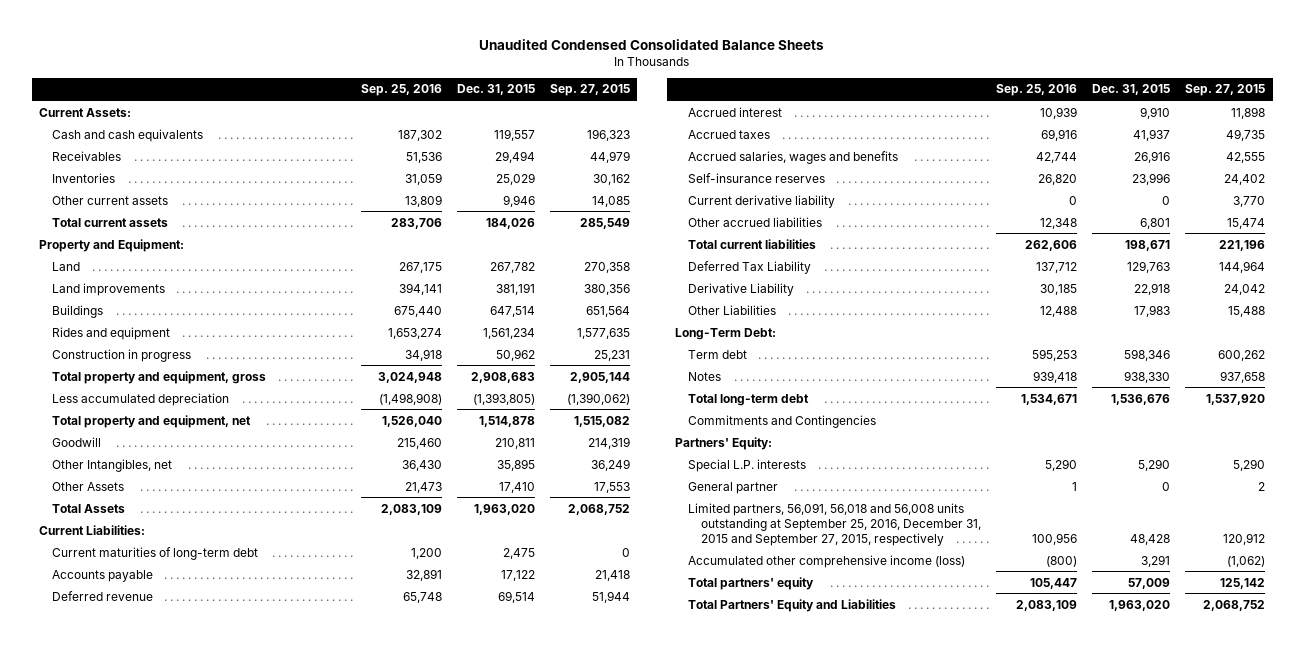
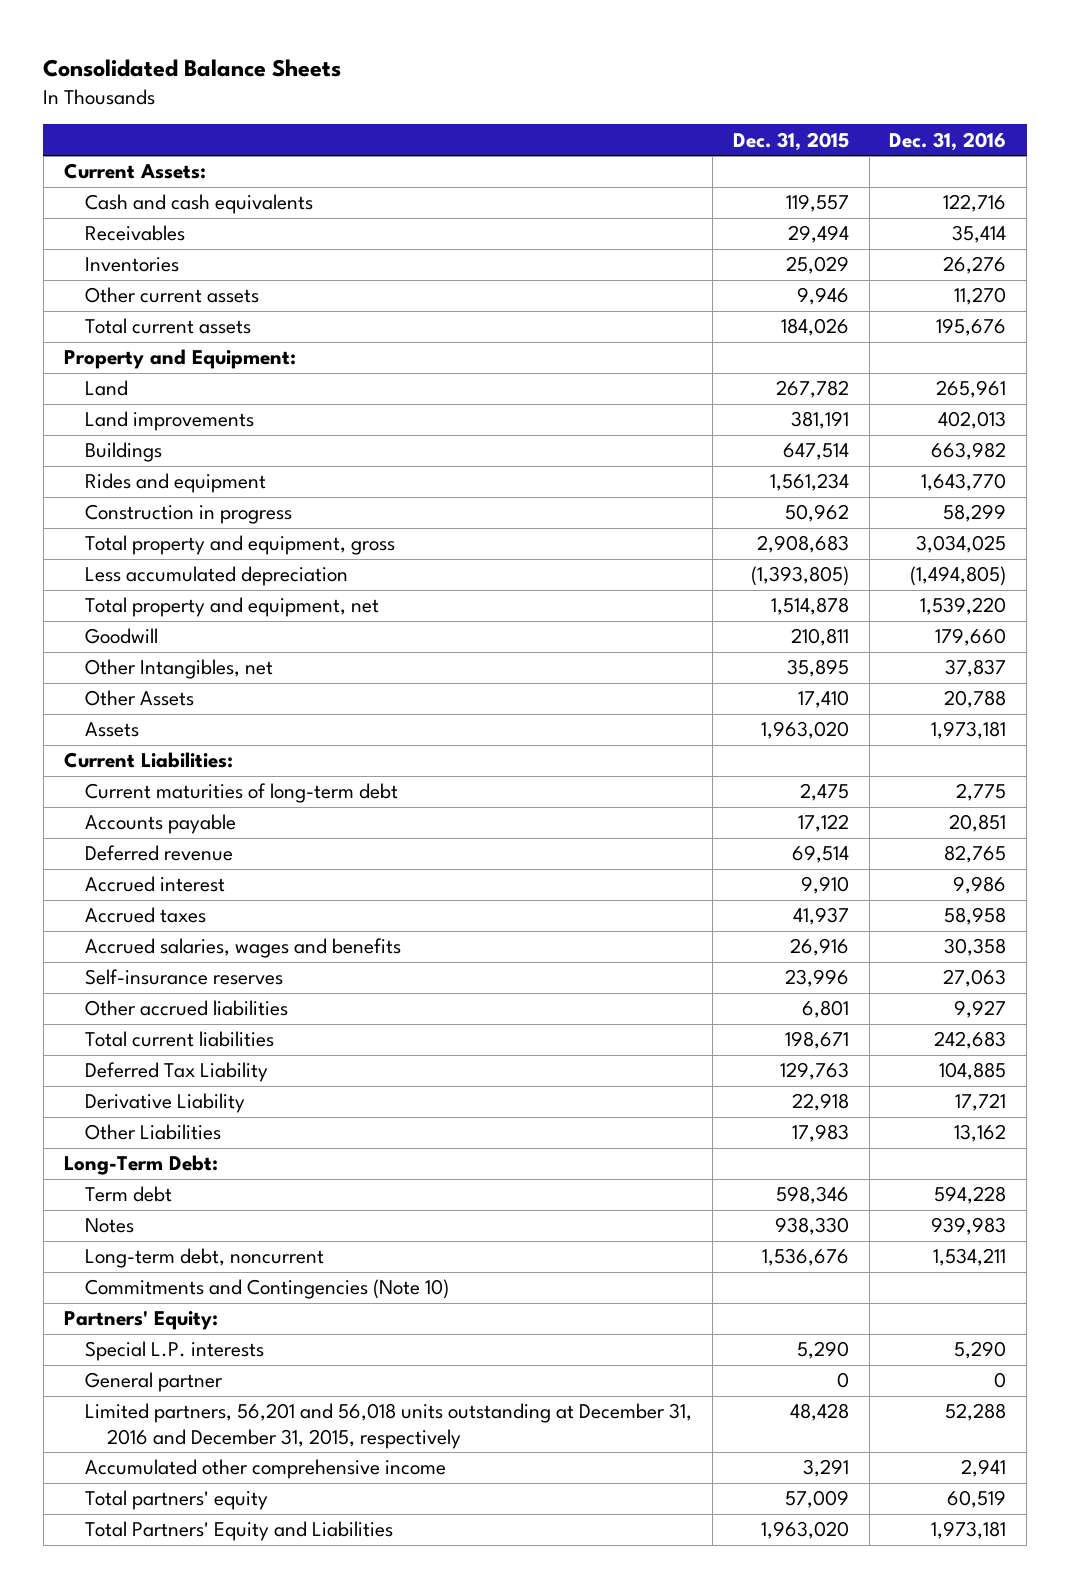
[479,38,825,50] Unaudited Condensed Consolidated Balance Sheets -> [43,58,342,77] Consolidated Balance Sheets
[360,84,442,97] Sep. 25, 2016 -> none
[549,84,630,97] Sep. 27, 2015 -> none
none -> [889,131,1007,151] Dec. 31, 2016
[52,503,126,513] Total Assets -> [85,722,140,738] Assets
[687,194,835,208] Current derivative liability -> none
[687,393,809,406] Total long-term debt -> [85,1248,325,1269] Long-term debt, noncurrent
[687,414,876,428] Commitments and Contingencies -> [85,1279,450,1300] Commitments and Contingencies (Note 10)
[687,502,982,546] Limited partners, 56,091, 56,018 and 56,008 units outstanding at September 25, 2016, December 31, 2015 and September 27, 2015, respectively -> [85,1403,693,1449] Limited partners, 56,201 and 56,018 units outstanding at December 31, 2016 and December 31, 2015, respectively
[687,554,965,568] Accumulated other comprehensive income (loss) -> [85,1459,447,1480] Accumulated other comprehensive income

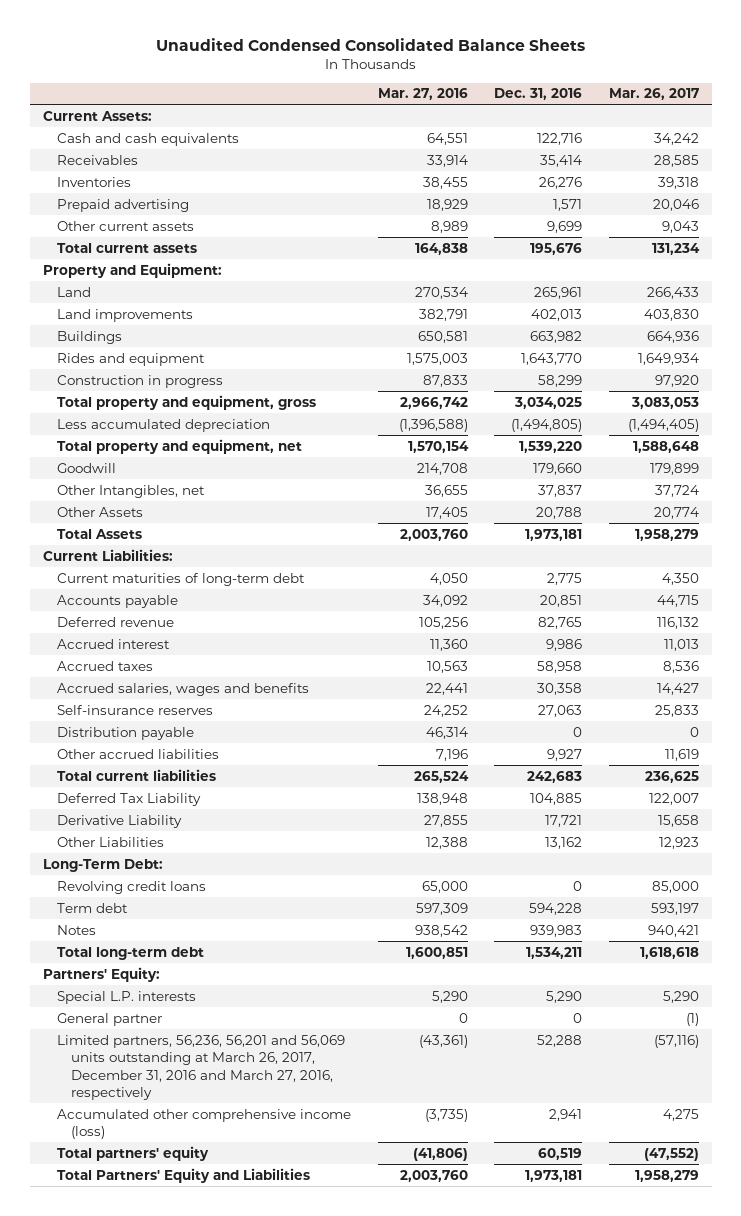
[43,58,342,77] Consolidated Balance Sheets -> [155,37,585,51] Unaudited Condensed Consolidated Balance Sheets
[732,131,849,151] Dec. 31, 2015 -> none
none -> [377,88,468,101] Mar. 27, 2016
none -> [608,88,699,101] Mar. 26, 2017
none -> [57,198,190,212] Prepaid advertising
[954,287,1007,306] 11,270 -> [547,220,583,233] 9,699
[85,722,140,738] Assets -> [57,528,143,539] Total Assets
none -> [57,726,195,740] Distribution payable
none -> [57,880,207,894] Revolving credit loans
[85,1279,450,1300] Commitments and Contingencies (Note 10) -> none
[85,1248,325,1269] Long-term debt, noncurrent -> [57,946,205,960] Total long-term debt
[85,1403,693,1449] Limited partners, 56,201 and 56,018 units outstanding at December 31, 2016 and December 31, 2015, respectively -> [57,1034,346,1101] Limited partners, 56,236, 56,201 and 56,069 units outstanding at March 26, 2017, December 31, 2016 and March 27, 2016, respectively
[85,1459,447,1480] Accumulated other comprehensive income -> [57,1108,352,1140] Accumulated other comprehensive income (loss)

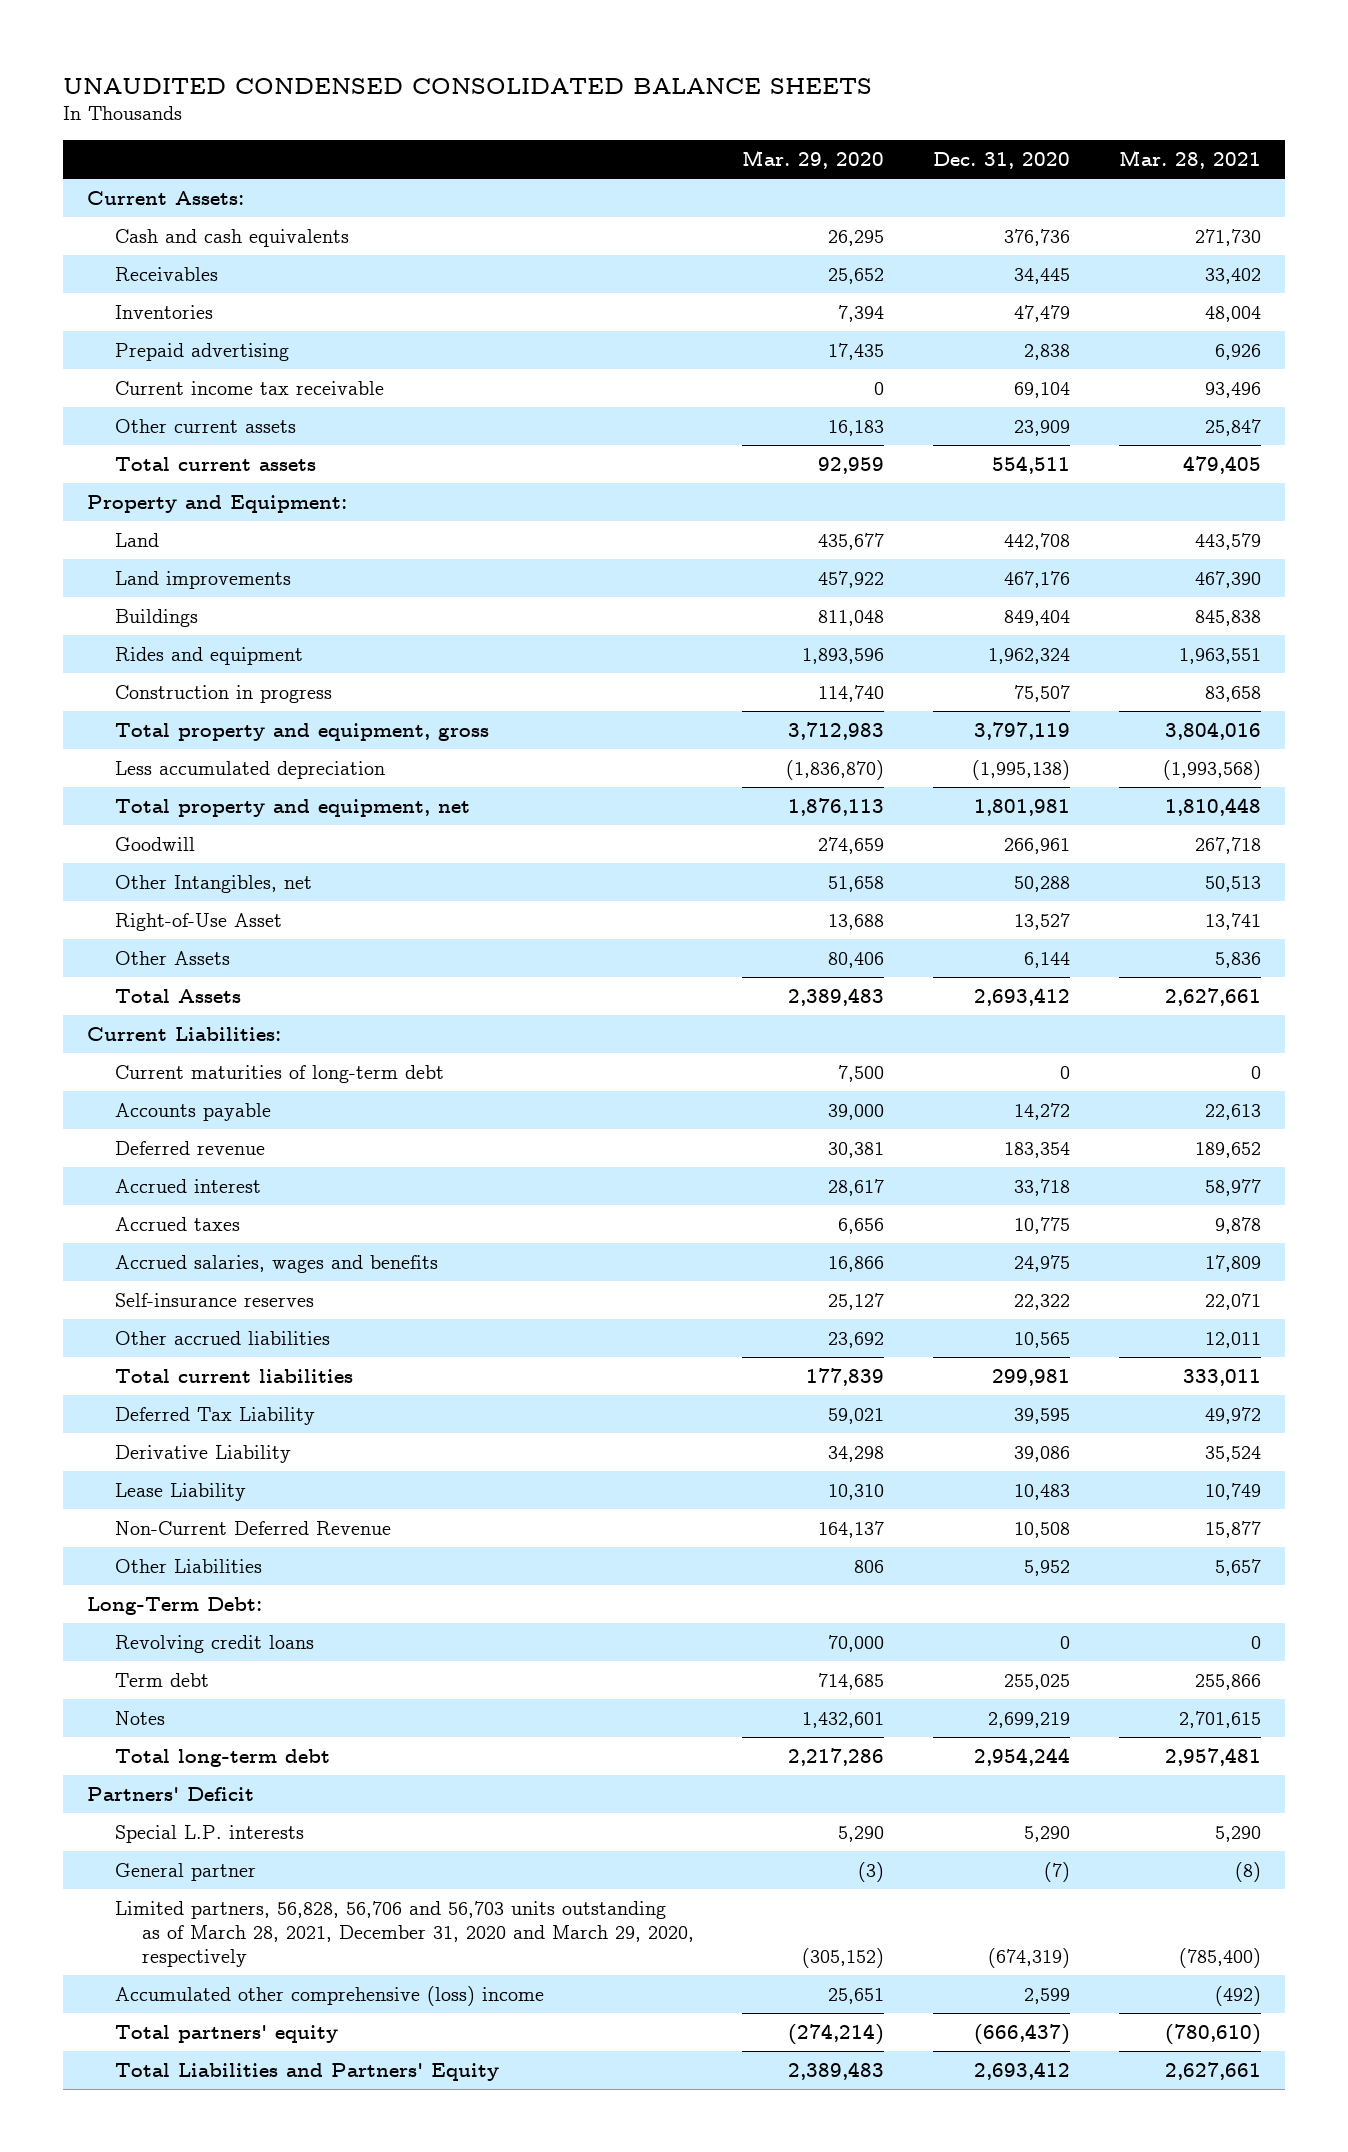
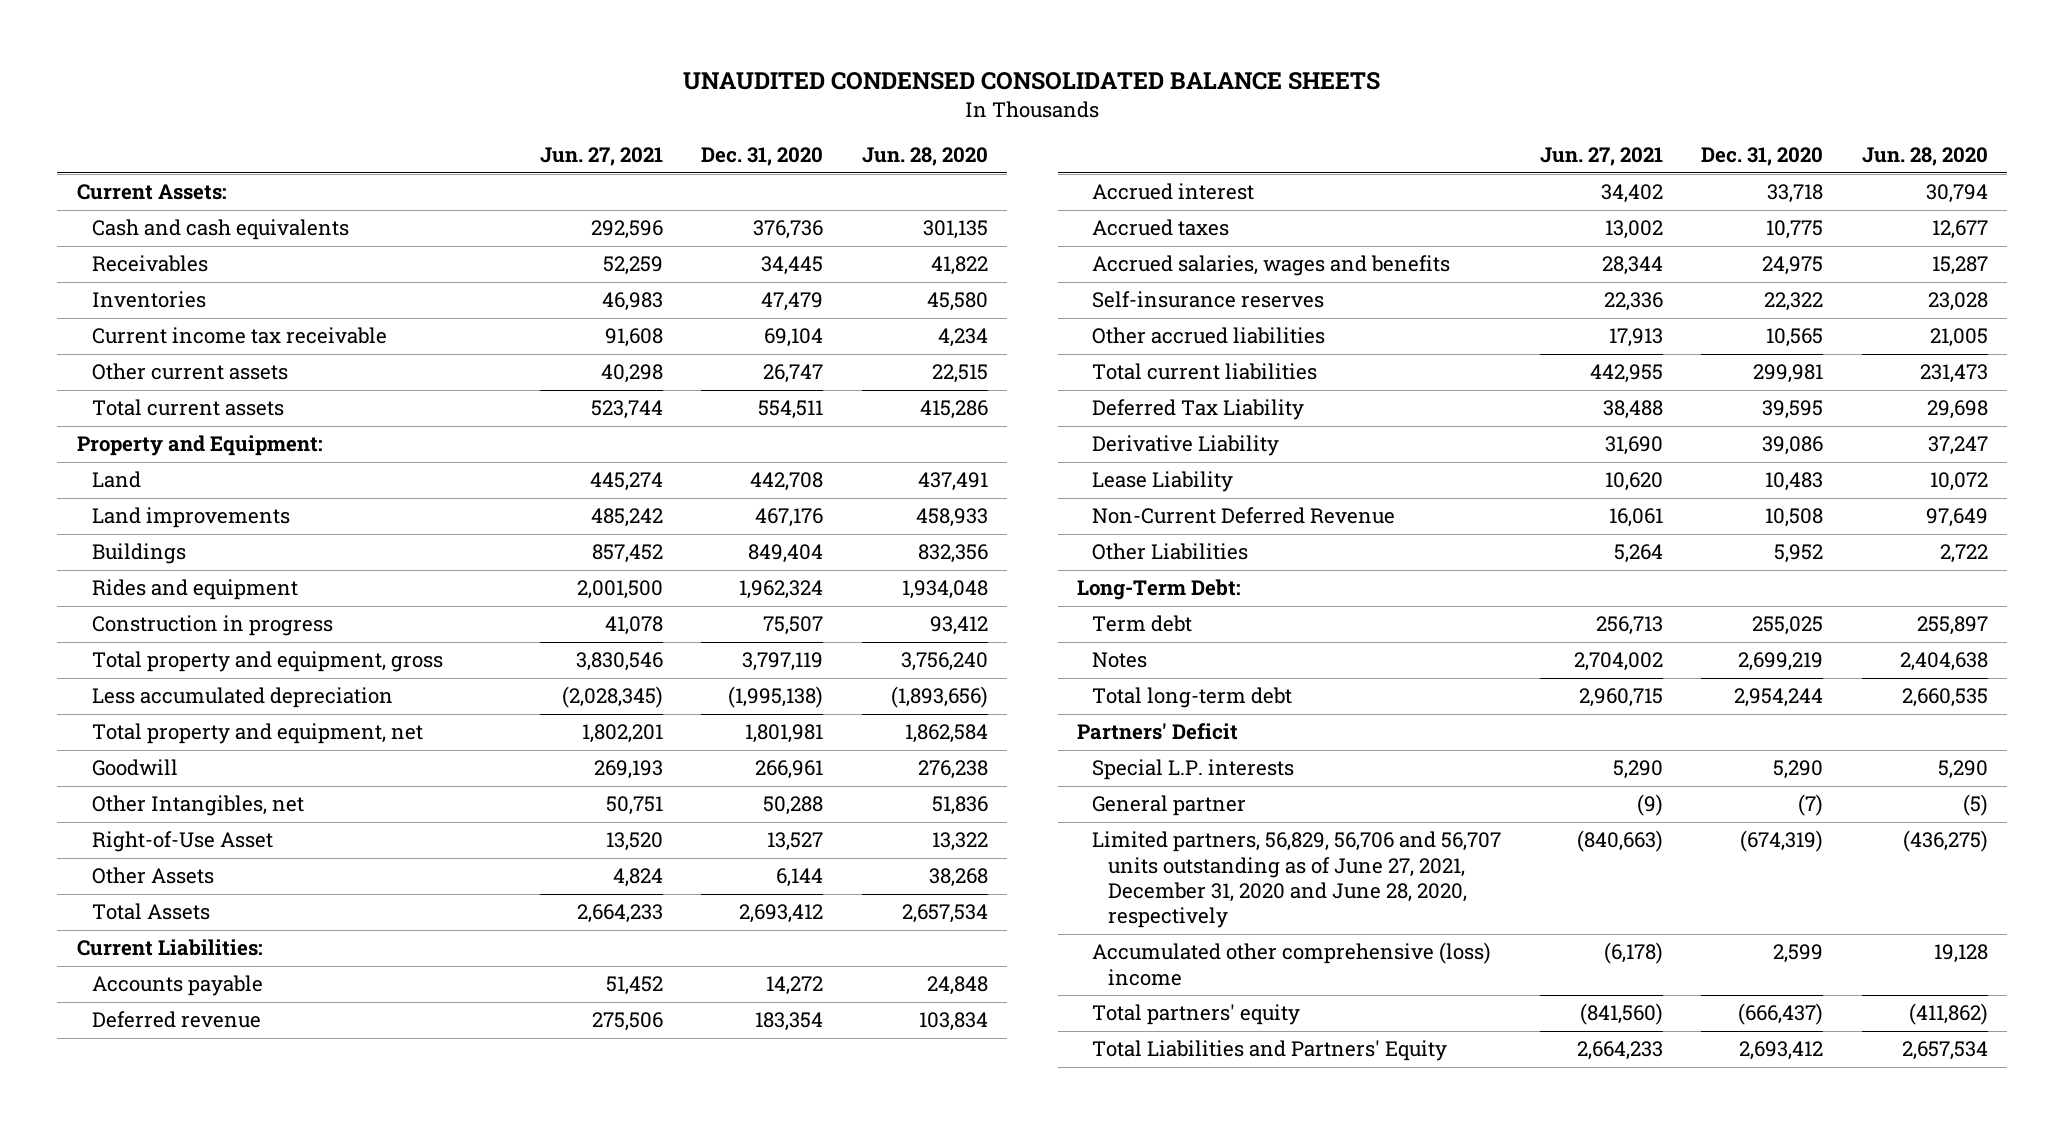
[742,150,885,170] Mar. 29, 2020 -> none
[1118,150,1261,170] Mar. 28, 2021 -> none
none -> [539,147,663,167] Jun. 27, 2021
none -> [861,147,988,167] Jun. 28, 2020
[114,342,289,361] Prepaid advertising -> none
[1014,419,1071,436] 23,909 -> [763,364,824,384] 26,747
[114,1064,444,1083] Current maturities of long-term debt -> none
[114,1634,314,1653] Revolving credit loans -> none
[114,1900,694,1967] Limited partners, 56,828, 56,706 and 56,703 units outstanding as of March 28, 2021, December 31, 2020 and March 29, 2020, respectively -> [1092,831,1502,929] Limited partners, 56,829, 56,706 and 56,707 units outstanding as of June 27, 2021, December 31, 2020 and June 28, 2020, respectively

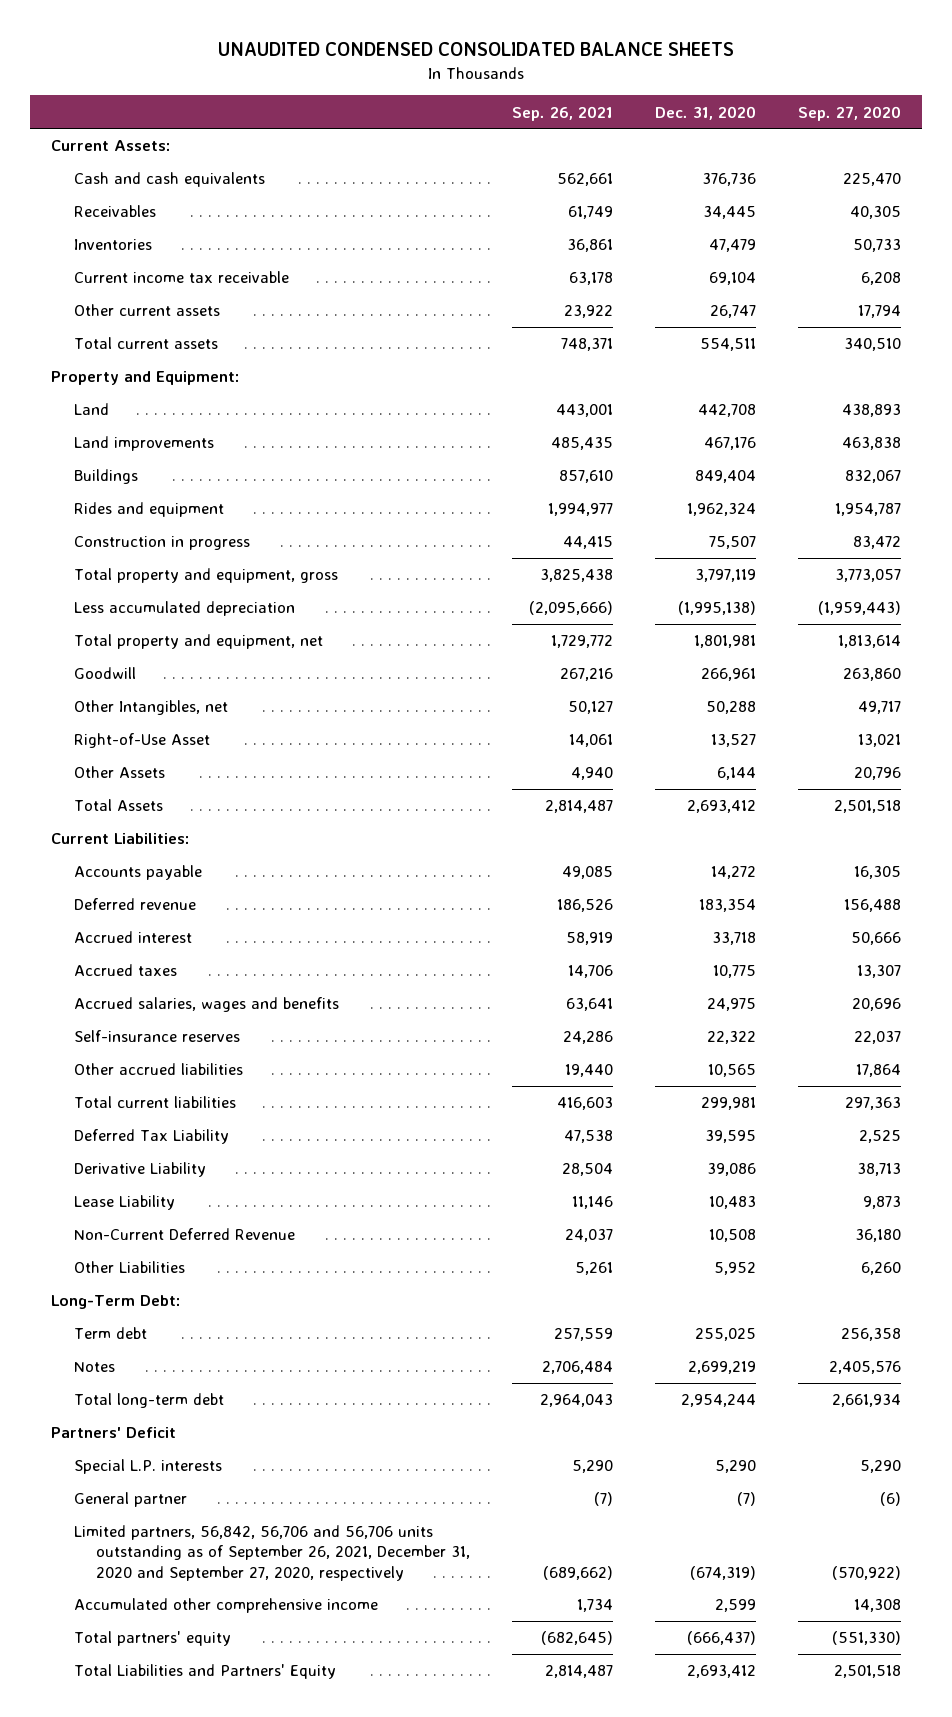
[539,147,663,167] Jun. 27, 2021 -> none
[861,147,988,167] Jun. 28, 2020 -> none
none -> [511,105,613,121] Sep. 26, 2021
none -> [797,105,901,121] Sep. 27, 2020
[1092,831,1502,929] Limited partners, 56,829, 56,706 and 56,707 units outstanding as of June 27, 2021, December 31, 2020 and June 28, 2020, respectively -> [73,1525,470,1581] Limited partners, 56,842, 56,706 and 56,706 units outstanding as of September 26, 2021, December 31, 2020 and September 27, 2020, respectively
[1092,942,1492,986] Accumulated other comprehensive (loss) income -> [73,1598,378,1614] Accumulated other comprehensive income

